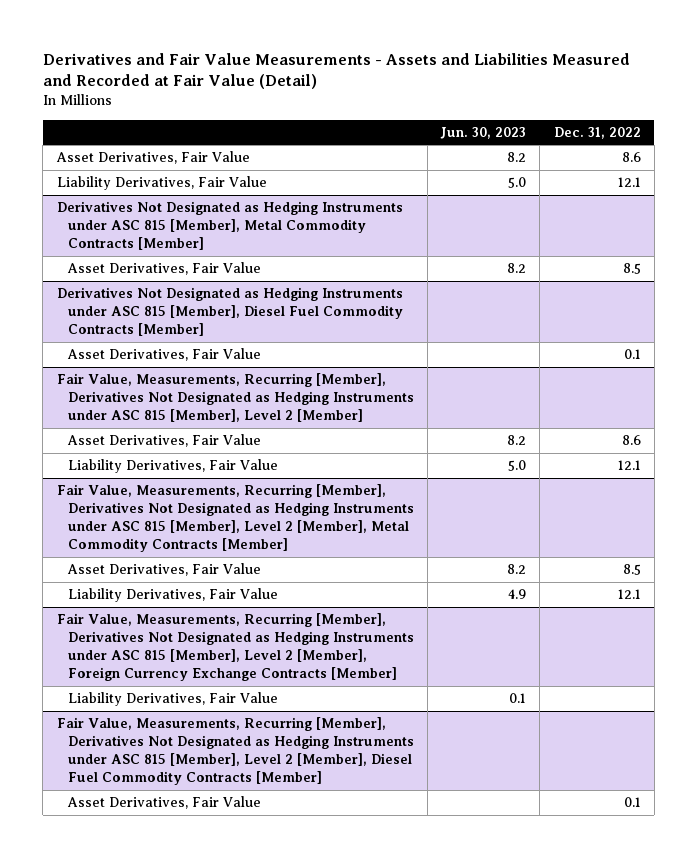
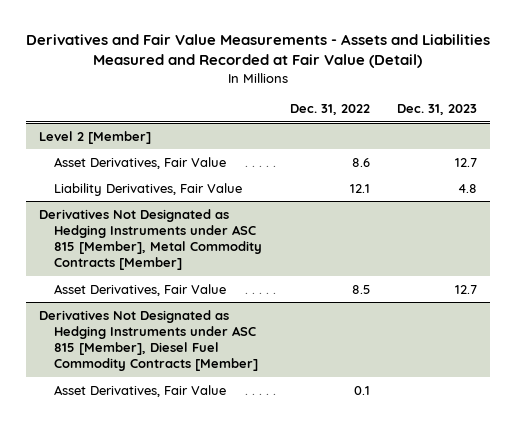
[440,126,527,139] Jun. 30, 2023 -> none
none -> [396,104,477,116] Dec. 31, 2023
none -> [39,130,152,144] Level 2 [Member]
[56,373,414,423] Fair Value, Measurements, Recurring [Member], Derivatives Not Designated as Hedging Instruments under ASC 815 [Member], Level 2 [Member] -> none
[66,434,261,448] Asset Derivatives, Fair Value -> none
[67,459,278,474] Liability Derivatives, Fair Value -> none
[56,484,414,553] Fair Value, Measurements, Recurring [Member], Derivatives Not Designated as Hedging Instruments under ASC 815 [Member], Level 2 [Member], Metal Commodity Contracts [Member] -> none
[66,563,261,577] Asset Derivatives, Fair Value -> none
[67,588,278,603] Liability Derivatives, Fair Value -> none
[56,613,414,682] Fair Value, Measurements, Recurring [Member], Derivatives Not Designated as Hedging Instruments under ASC 815 [Member], Level 2 [Member], Foreign Currency Exchange Contracts [Member] -> none
[67,692,278,707] Liability Derivatives, Fair Value -> none
[56,717,414,786] Fair Value, Measurements, Recurring [Member], Derivatives Not Designated as Hedging Instruments under ASC 815 [Member], Level 2 [Member], Diesel Fuel Commodity Contracts [Member] -> none
[66,796,261,810] Asset Derivatives, Fair Value -> none

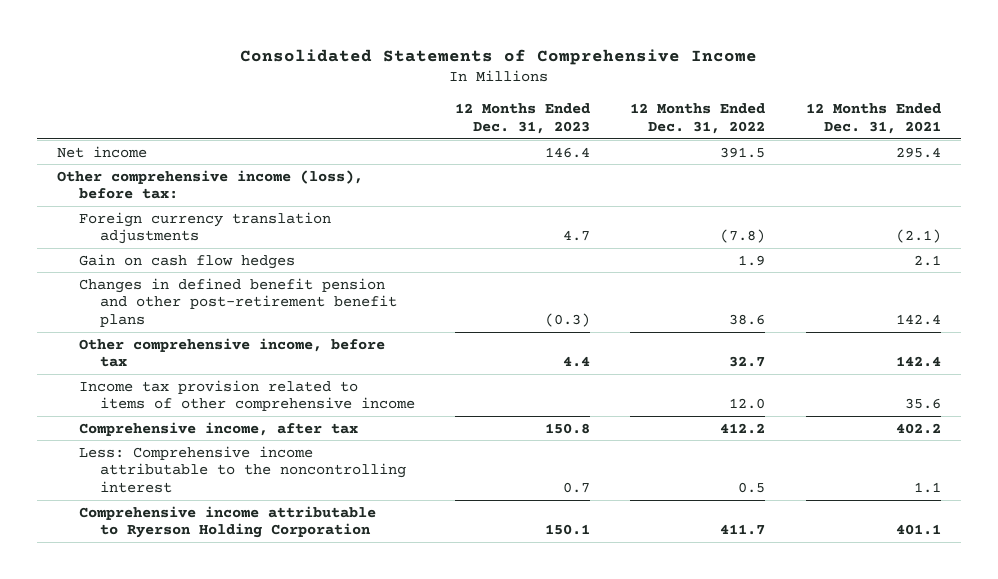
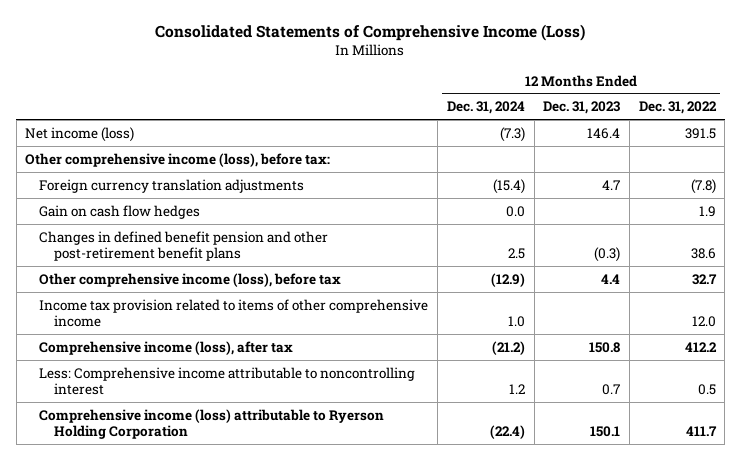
[239,48,757,65] Consolidated Statements of Comprehensive Income -> [155,23,586,41] Consolidated Statements of Comprehensive Income (Loss)
[805,103,941,135] 12 Months Ended Dec. 31, 2021 -> none
none -> [446,101,525,115] Dec. 31, 2024
[57,145,148,158] Net income -> [25,126,135,142] Net income (loss)
[78,337,385,368] Other comprehensive income, before tax -> [39,272,342,287] Other comprehensive income (loss), before tax
[78,421,358,436] Comprehensive income, after tax -> [39,340,294,355] Comprehensive income (loss), after tax
[78,445,407,494] Less: Comprehensive income attributable to the noncontrolling interest -> [39,366,416,395] Less: Comprehensive income attributable to noncontrolling interest
[78,505,376,539] Comprehensive income attributable to Ryerson Holding Corporation -> [39,408,385,439] Comprehensive income (loss) attributable to Ryerson Holding Corporation

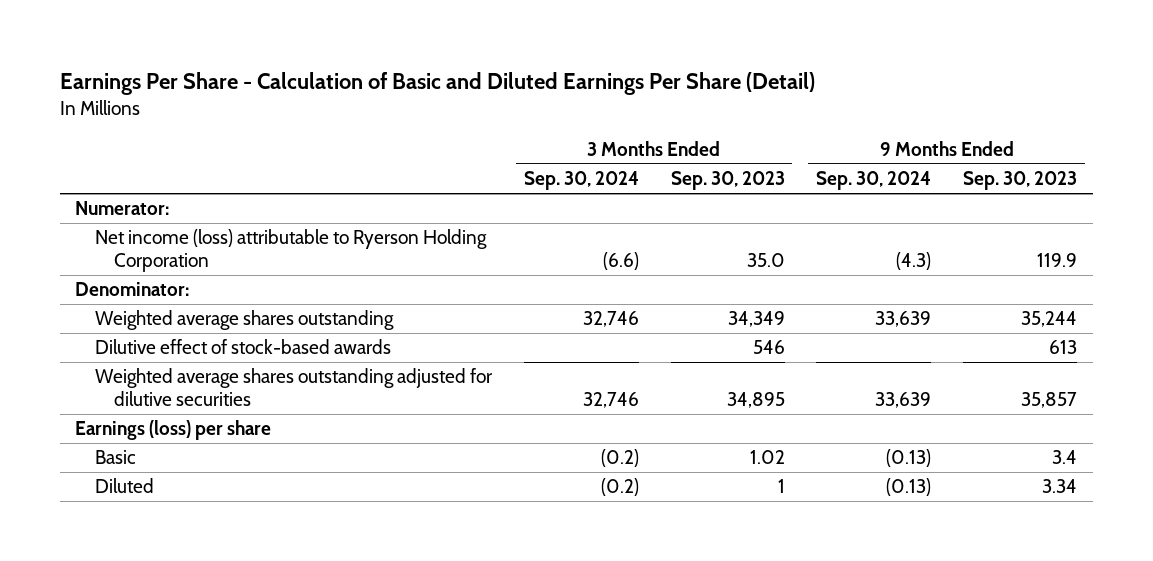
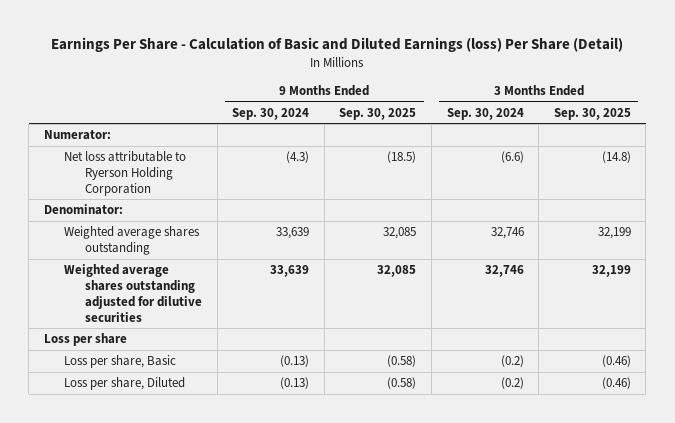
[59,72,815,96] Earnings Per Share - Calculation of Basic and Diluted Earnings Per Share (Detail) -> [51,37,624,53] Earnings Per Share - Calculation of Basic and Diluted Earnings (loss) Per Share (Detail)
[670,171,785,191] Sep. 30, 2023 -> none
[963,171,1078,191] Sep. 30, 2023 -> none
none -> [339,107,417,120] Sep. 30, 2025
none -> [553,107,631,120] Sep. 30, 2025
[94,229,487,273] Net income (loss) attributable to Ryerson Holding Corporation -> [64,151,187,196] Net loss attributable to Ryerson Holding Corporation
[94,339,391,355] Dilutive effect of stock-based awards -> none
[75,420,272,441] Earnings (loss) per share -> [43,333,127,347] Loss per share
[94,450,136,465] Basic -> [64,355,177,369] Loss per share, Basic
[94,478,154,494] Diluted -> [64,377,186,391] Loss per share, Diluted

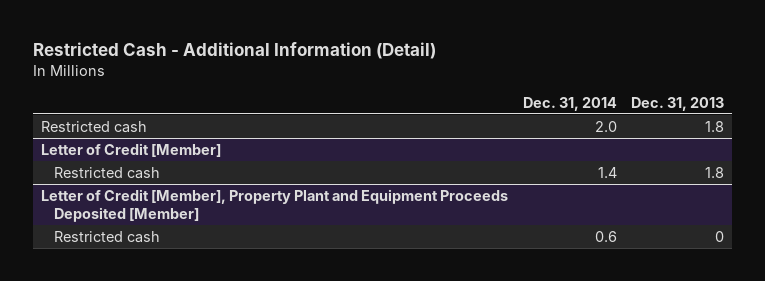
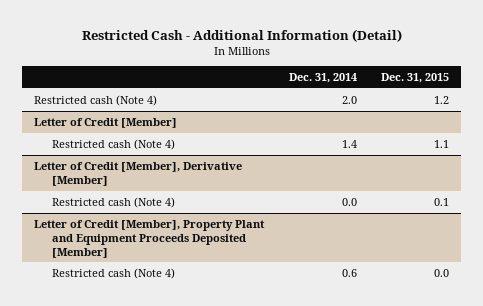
[631,96,725,111] Dec. 31, 2013 -> none
none -> [380,72,449,83] Dec. 31, 2015
[40,120,147,133] Restricted cash -> [34,94,158,106] Restricted cash (Note 4)
[54,166,161,179] Restricted cash -> [51,138,175,150] Restricted cash (Note 4)
none -> [34,161,243,186] Letter of Credit [Member], Derivative [Member]
none -> [51,196,175,208] Restricted cash (Note 4)
[54,230,161,243] Restricted cash -> [51,267,175,279] Restricted cash (Note 4)

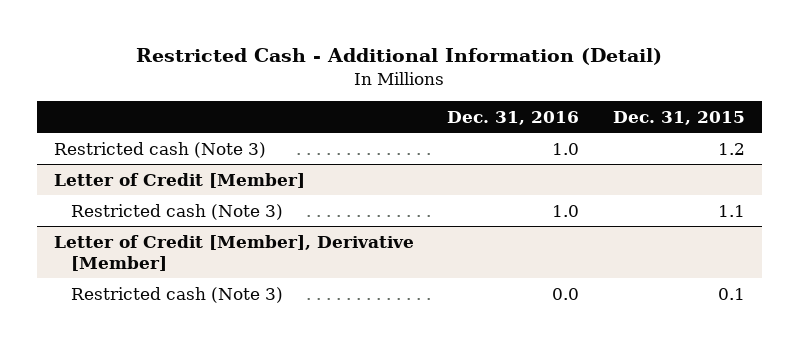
[288,72,357,83] Dec. 31, 2014 -> none
none -> [447,110,580,125] Dec. 31, 2016
[34,94,158,106] Restricted cash (Note 4) -> [53,141,266,158] Restricted cash (Note 3)
[51,138,175,150] Restricted cash (Note 4) -> [71,203,284,220] Restricted cash (Note 3)
[34,219,266,258] Letter of Credit [Member], Property Plant and Equipment Proceeds Deposited [Member] -> none
[51,267,175,279] Restricted cash (Note 4) -> none
[51,196,175,208] Restricted cash (Note 4) -> [71,286,284,303] Restricted cash (Note 3)

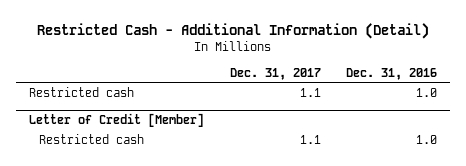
[613,110,746,125] Dec. 31, 2015 -> none
none -> [229,67,321,80] Dec. 31, 2017
[53,141,266,158] Restricted cash (Note 3) -> [28,87,134,98] Restricted cash
[53,234,414,271] Letter of Credit [Member], Derivative [Member] -> none
[71,286,284,303] Restricted cash (Note 3) -> none
[71,203,284,220] Restricted cash (Note 3) -> [39,134,145,145] Restricted cash

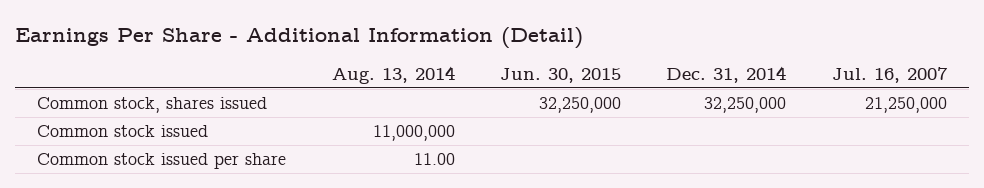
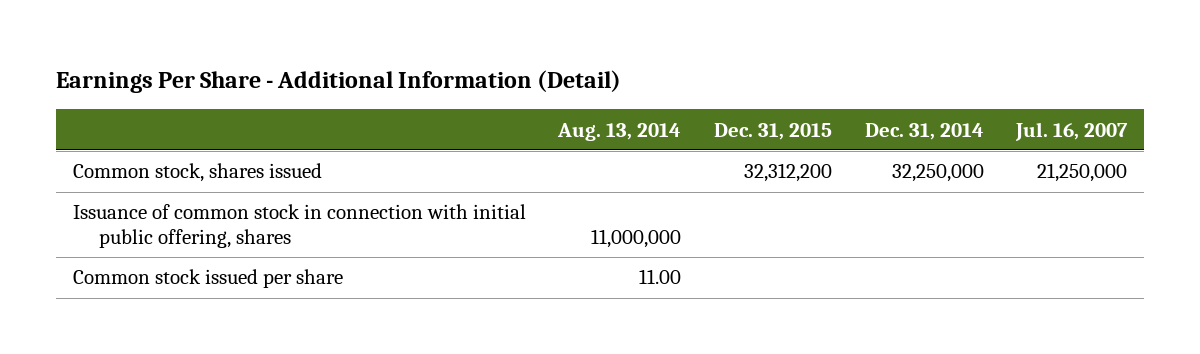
[499,68,621,84] Jun. 30, 2015 -> none
none -> [714,122,833,140] Dec. 31, 2015
[37,125,209,138] Common stock issued -> [72,204,526,248] Issuance of common stock in connection with initial public offering, shares

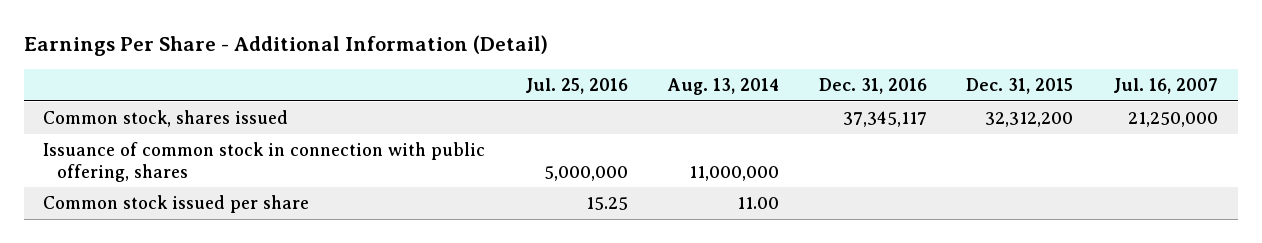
[864,122,984,140] Dec. 31, 2014 -> none
none -> [525,77,629,94] Jul. 25, 2016
none -> [818,77,927,94] Dec. 31, 2016
[72,204,526,248] Issuance of common stock in connection with initial public offering, shares -> [43,141,486,182] Issuance of common stock in connection with public offering, shares

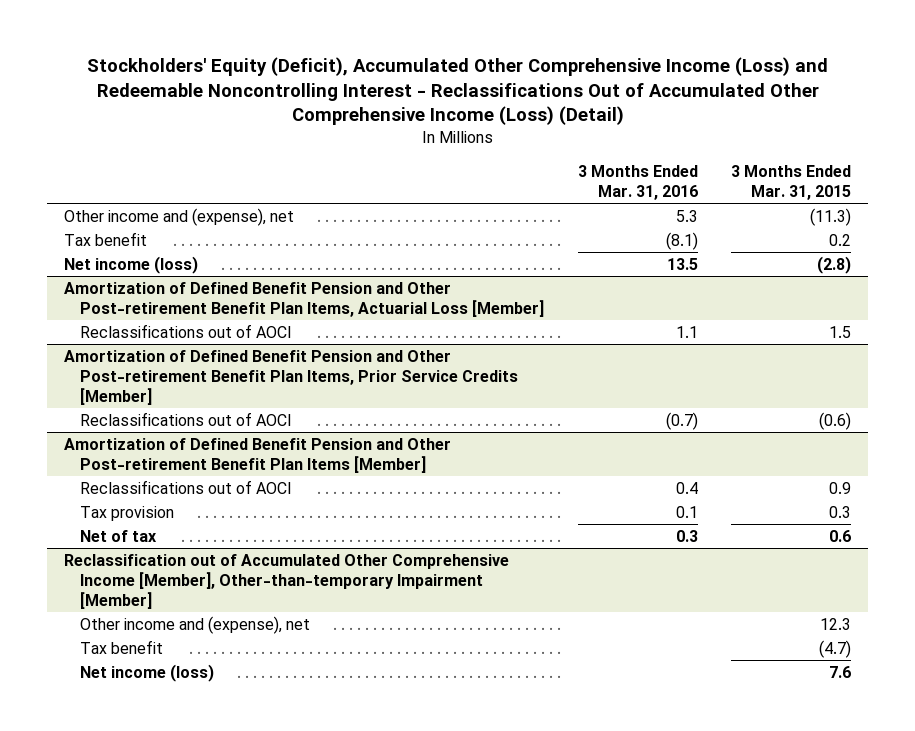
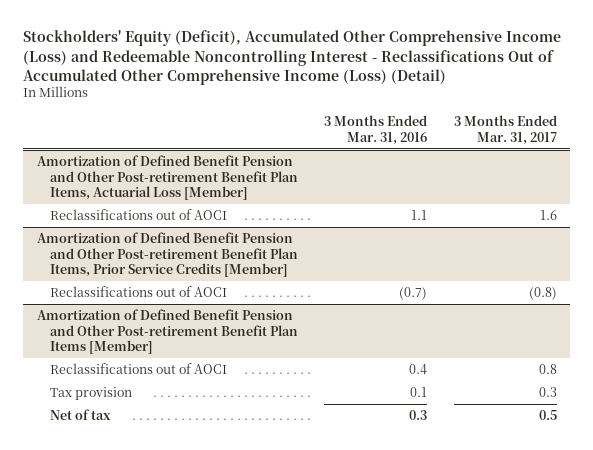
[731,164,852,200] 3 Months Ended Mar. 31, 2015 -> none
none -> [453,114,557,145] 3 Months Ended Mar. 31, 2017
[64,207,295,226] Other income and (expense), net -> none
[64,231,148,246] Tax benefit -> none
[64,255,199,274] Net income (loss) -> none
[64,553,510,609] Reclassification out of Accumulated Other Comprehensive Income [Member], Other-than-temporary Impairment [Member] -> none
[80,615,311,634] Other income and (expense), net -> none
[80,639,164,654] Tax benefit -> none
[80,663,215,682] Net income (loss) -> none

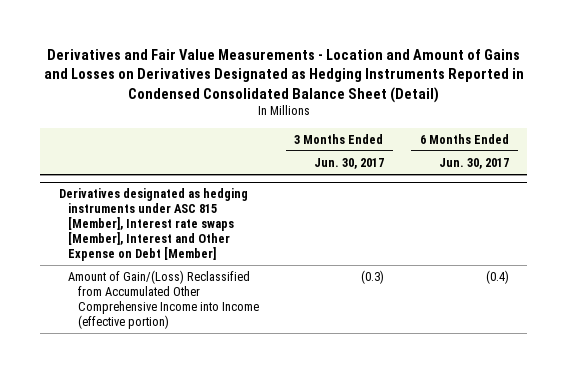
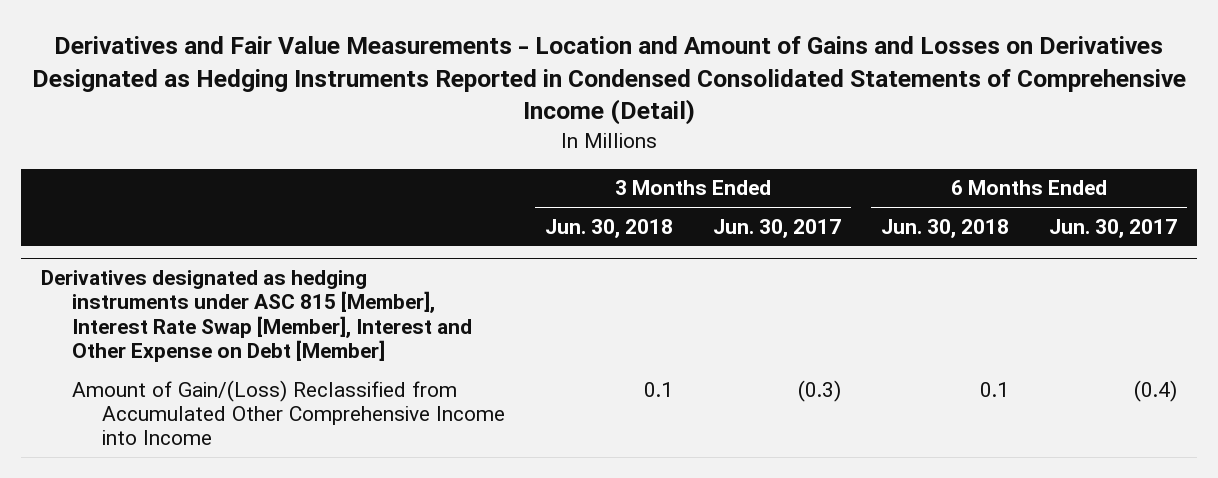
[43,48,524,103] Derivatives and Fair Value Measurements - Location and Amount of Gains and Losses on Derivatives Designated as Hedging Instruments Reported in Condensed Consolidated Balance Sheet (Detail) -> [31,35,1186,126] Derivatives and Fair Value Measurements - Location and Amount of Gains and Losses on Derivatives Designated as Hedging Instruments Reported in Condensed Consolidated Statements of Comprehensive Income (Detail)
none -> [545,218,674,238] Jun. 30, 2018
none -> [881,218,1010,238] Jun. 30, 2018
[58,188,248,262] Derivatives designated as hedging instruments under ASC 815 [Member], Interest rate swaps [Member], Interest and Other Expense on Debt [Member] -> [40,269,472,362] Derivatives designated as hedging instruments under ASC 815 [Member], Interest Rate Swap [Member], Interest and Other Expense on Debt [Member]
[68,270,259,329] Amount of Gain/(Loss) Reclassified from Accumulated Other Comprehensive Income into Income (effective portion) -> [71,379,506,446] Amount of Gain/(Loss) Reclassified from Accumulated Other Comprehensive Income into Income

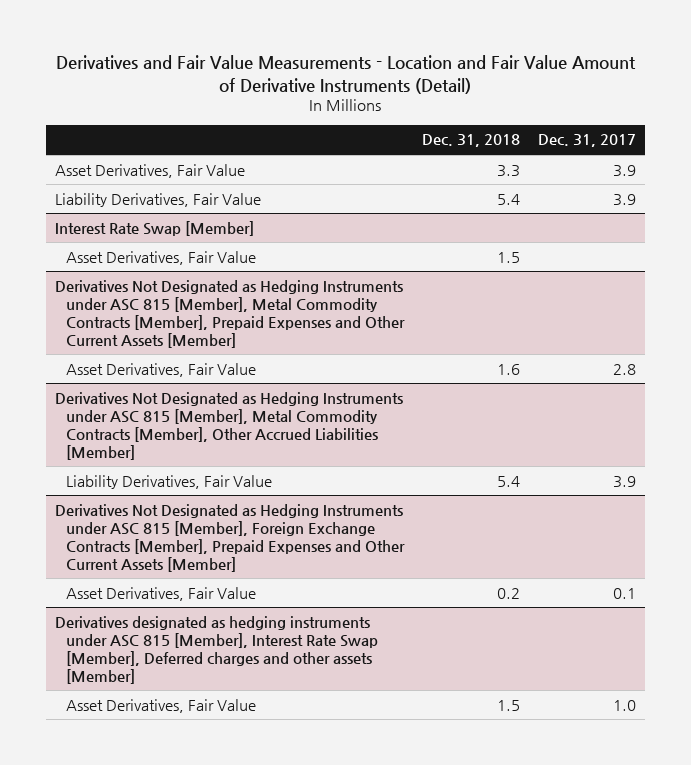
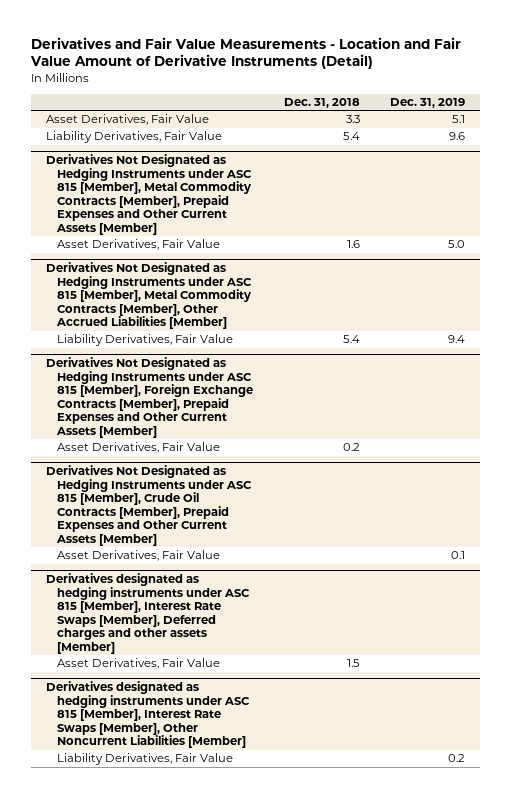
[537,134,636,148] Dec. 31, 2017 -> none
none -> [390,98,466,109] Dec. 31, 2019
[54,220,254,236] Interest Rate Swap [Member] -> none
[65,250,256,265] Asset Derivatives, Fair Value -> none
none -> [45,465,252,546] Derivatives Not Designated as Hedging Instruments under ASC 815 [Member], Crude Oil Contracts [Member], Prepaid Expenses and Other Current Assets [Member]
none -> [56,550,220,562] Asset Derivatives, Fair Value
[54,615,378,684] Derivatives designated as hedging instruments under ASC 815 [Member], Interest Rate Swap [Member], Deferred charges and other assets [Member] -> [45,573,250,654] Derivatives designated as hedging instruments under ASC 815 [Member], Interest Rate Swaps [Member], Deferred charges and other assets [Member]
none -> [45,681,250,749] Derivatives designated as hedging instruments under ASC 815 [Member], Interest Rate Swaps [Member], Other Noncurrent Liabilities [Member]
none -> [56,753,233,766] Liability Derivatives, Fair Value

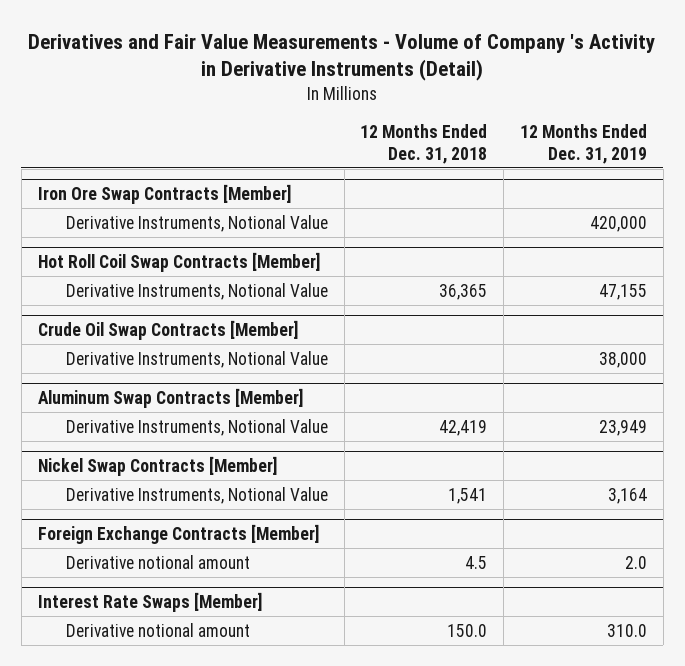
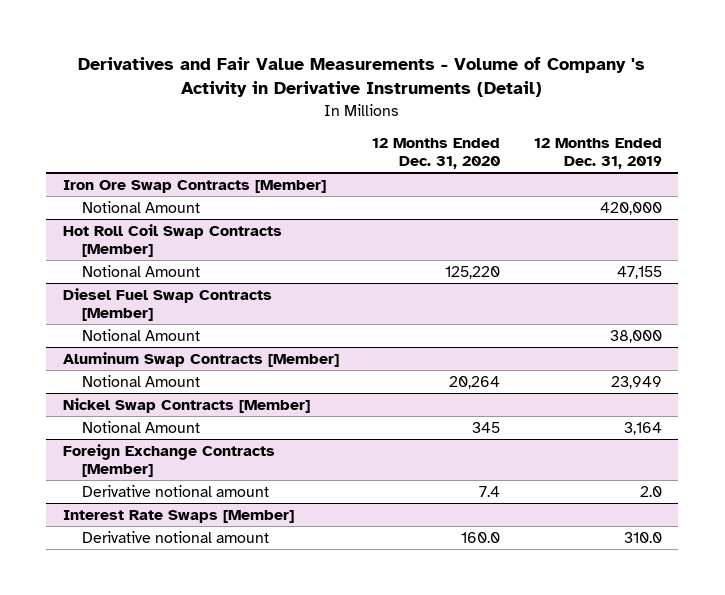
[360,124,488,164] 12 Months Ended Dec. 31, 2018 -> none
none -> [372,137,501,170] 12 Months Ended Dec. 31, 2020
[65,214,328,232] Derivative Instruments, Notional Value -> [81,200,200,213] Notional Amount
[37,320,298,341] Crude Oil Swap Contracts [Member] -> none
[65,282,328,300] Derivative Instruments, Notional Value -> [81,264,200,277] Notional Amount
none -> [62,287,272,321] Diesel Fuel Swap Contracts [Member]
[65,350,328,368] Derivative Instruments, Notional Value -> [81,328,200,341] Notional Amount
[65,418,328,436] Derivative Instruments, Notional Value -> [81,374,200,387] Notional Amount
[65,486,328,504] Derivative Instruments, Notional Value -> [81,420,200,433] Notional Amount

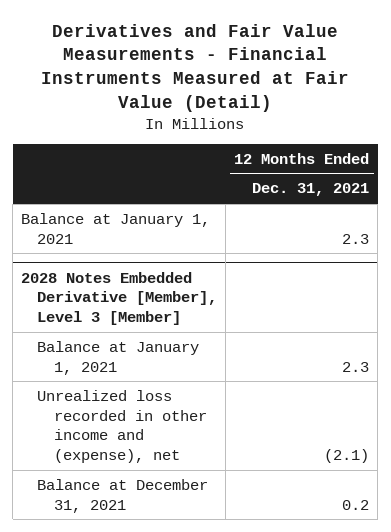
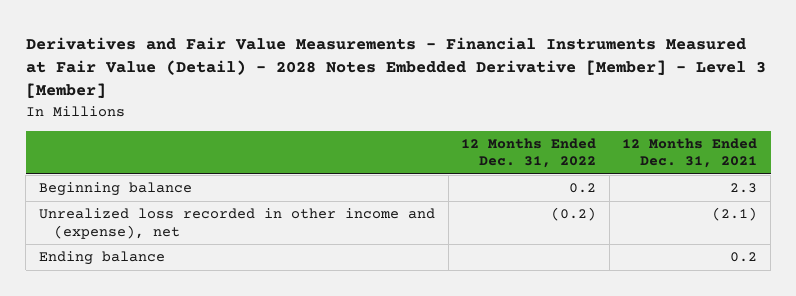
[41,23,350,112] Derivatives and Fair Value Measurements - Financial Instruments Measured at Fair Value (Detail) -> [25,36,766,99] Derivatives and Fair Value Measurements - Financial Instruments Measured at Fair Value (Detail) - 2028 Notes Embedded Derivative [Member] - Level 3 [Member]
none -> [461,137,597,169] 12 Months Ended Dec. 31, 2022
[21,271,218,326] 2028 Notes Embedded Derivative [Member], Level 3 [Member] -> none
[37,340,200,375] Balance at January 1, 2021 -> none
[21,212,211,244] Balance at January 1, 2021 -> [38,182,192,197] Beginning balance
[37,478,209,513] Balance at December 31, 2021 -> [38,251,165,266] Ending balance

